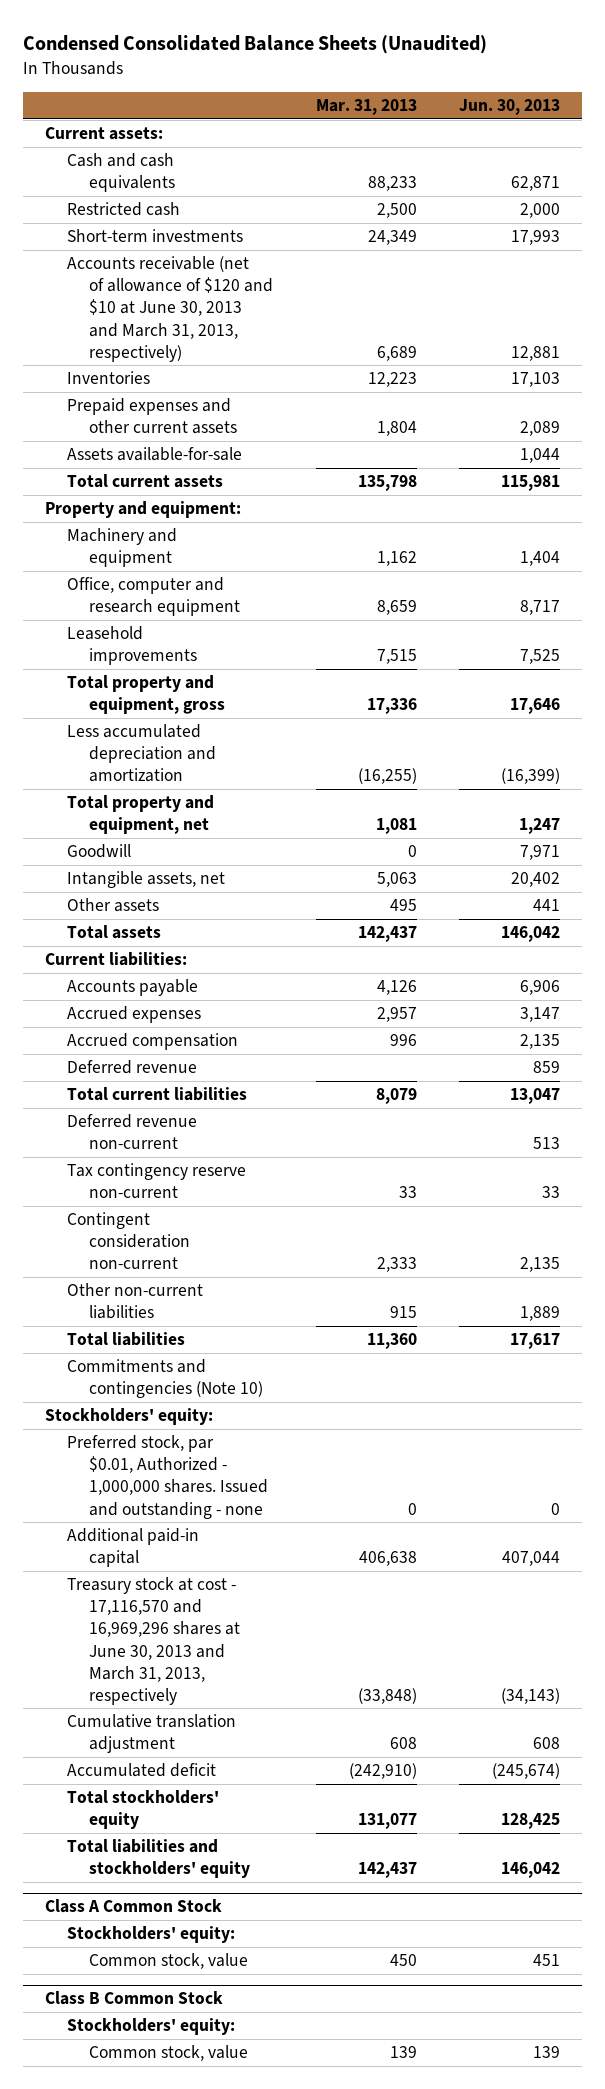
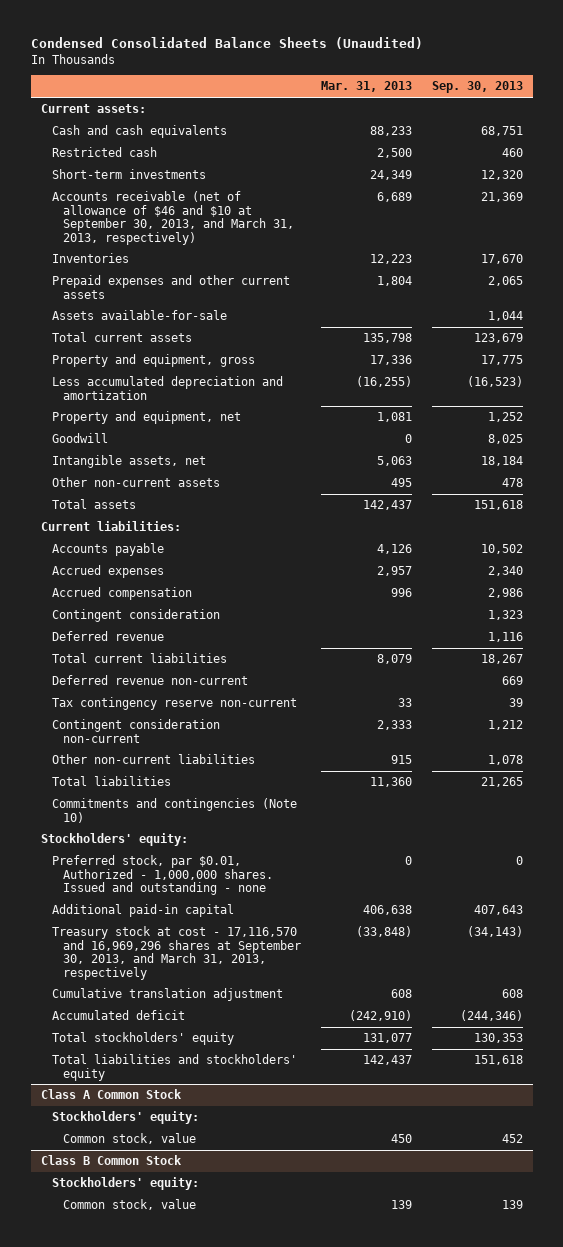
[459,98,561,115] Jun. 30, 2013 -> none
none -> [431,81,523,94] Sep. 30, 2013
[66,256,273,362] Accounts receivable (net of allowance of $120 and $10 at June 30, 2013 and March 31, 2013, respectively) -> [51,191,294,245] Accounts receivable (net of allowance of $46 and $10 at September 30, 2013, and March 31, 2013, respectively)
[44,501,241,519] Property and equipment: -> none
[66,528,177,568] Machinery and equipment -> none
[66,577,240,617] Office, computer and research equipment -> none
[66,626,197,666] Leasehold improvements -> none
[66,675,225,715] Total property and equipment, gross -> [51,354,255,368] Property and equipment, gross
[66,795,214,835] Total property and equipment, net -> [51,411,241,425] Property and equipment, net
[66,898,159,913] Other assets -> [51,477,220,488] Other non-current assets
none -> [51,609,220,623] Contingent consideration
[66,1577,240,1705] Treasury stock at cost - 17,116,570 and 16,969,296 shares at June 30, 2013 and March 31, 2013, respectively -> [51,926,301,980] Treasury stock at cost - 17,116,570 and 16,969,296 shares at September 30, 2013, and March 31, 2013, respectively

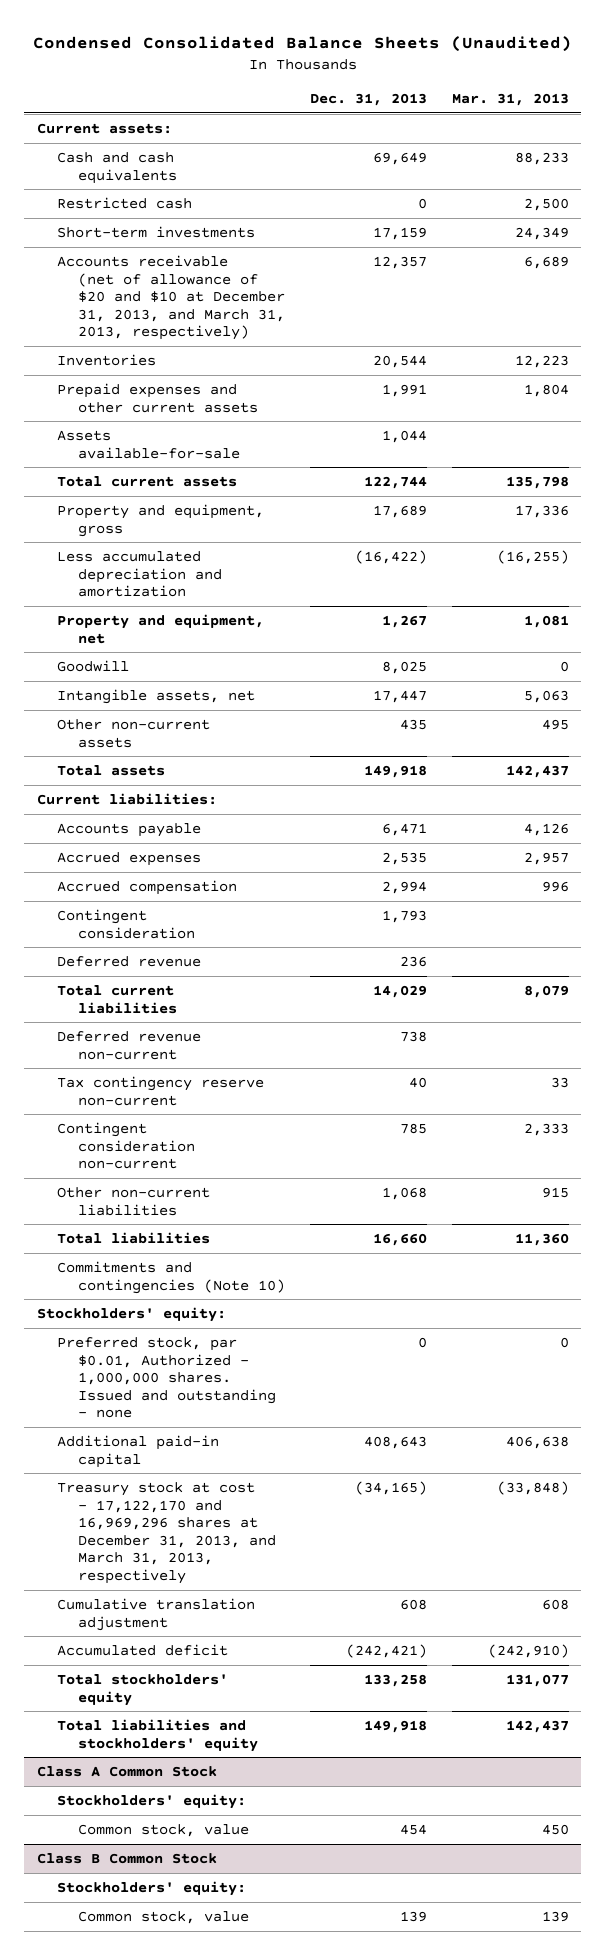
[431,81,523,94] Sep. 30, 2013 -> none
none -> [309,93,427,107] Dec. 31, 2013
[51,191,294,245] Accounts receivable (net of allowance of $46 and $10 at September 30, 2013, and March 31, 2013, respectively) -> [57,254,285,341] Accounts receivable (net of allowance of $20 and $10 at December 31, 2013, and March 31, 2013, respectively)
[51,926,301,980] Treasury stock at cost - 17,116,570 and 16,969,296 shares at September 30, 2013, and March 31, 2013, respectively -> [57,1481,276,1585] Treasury stock at cost - 17,122,170 and 16,969,296 shares at December 31, 2013, and March 31, 2013, respectively

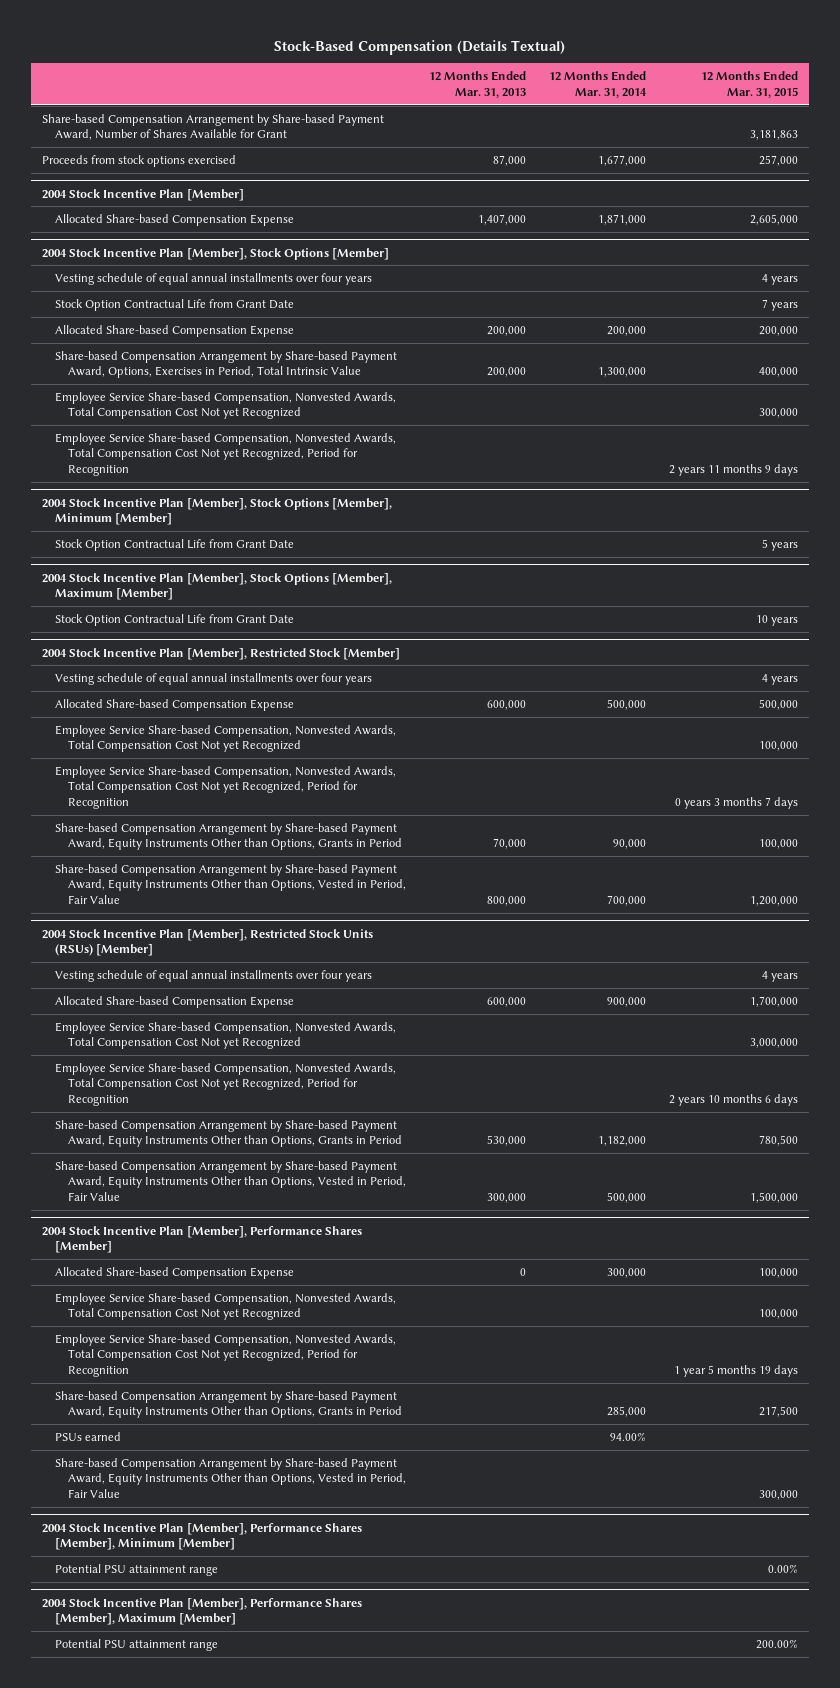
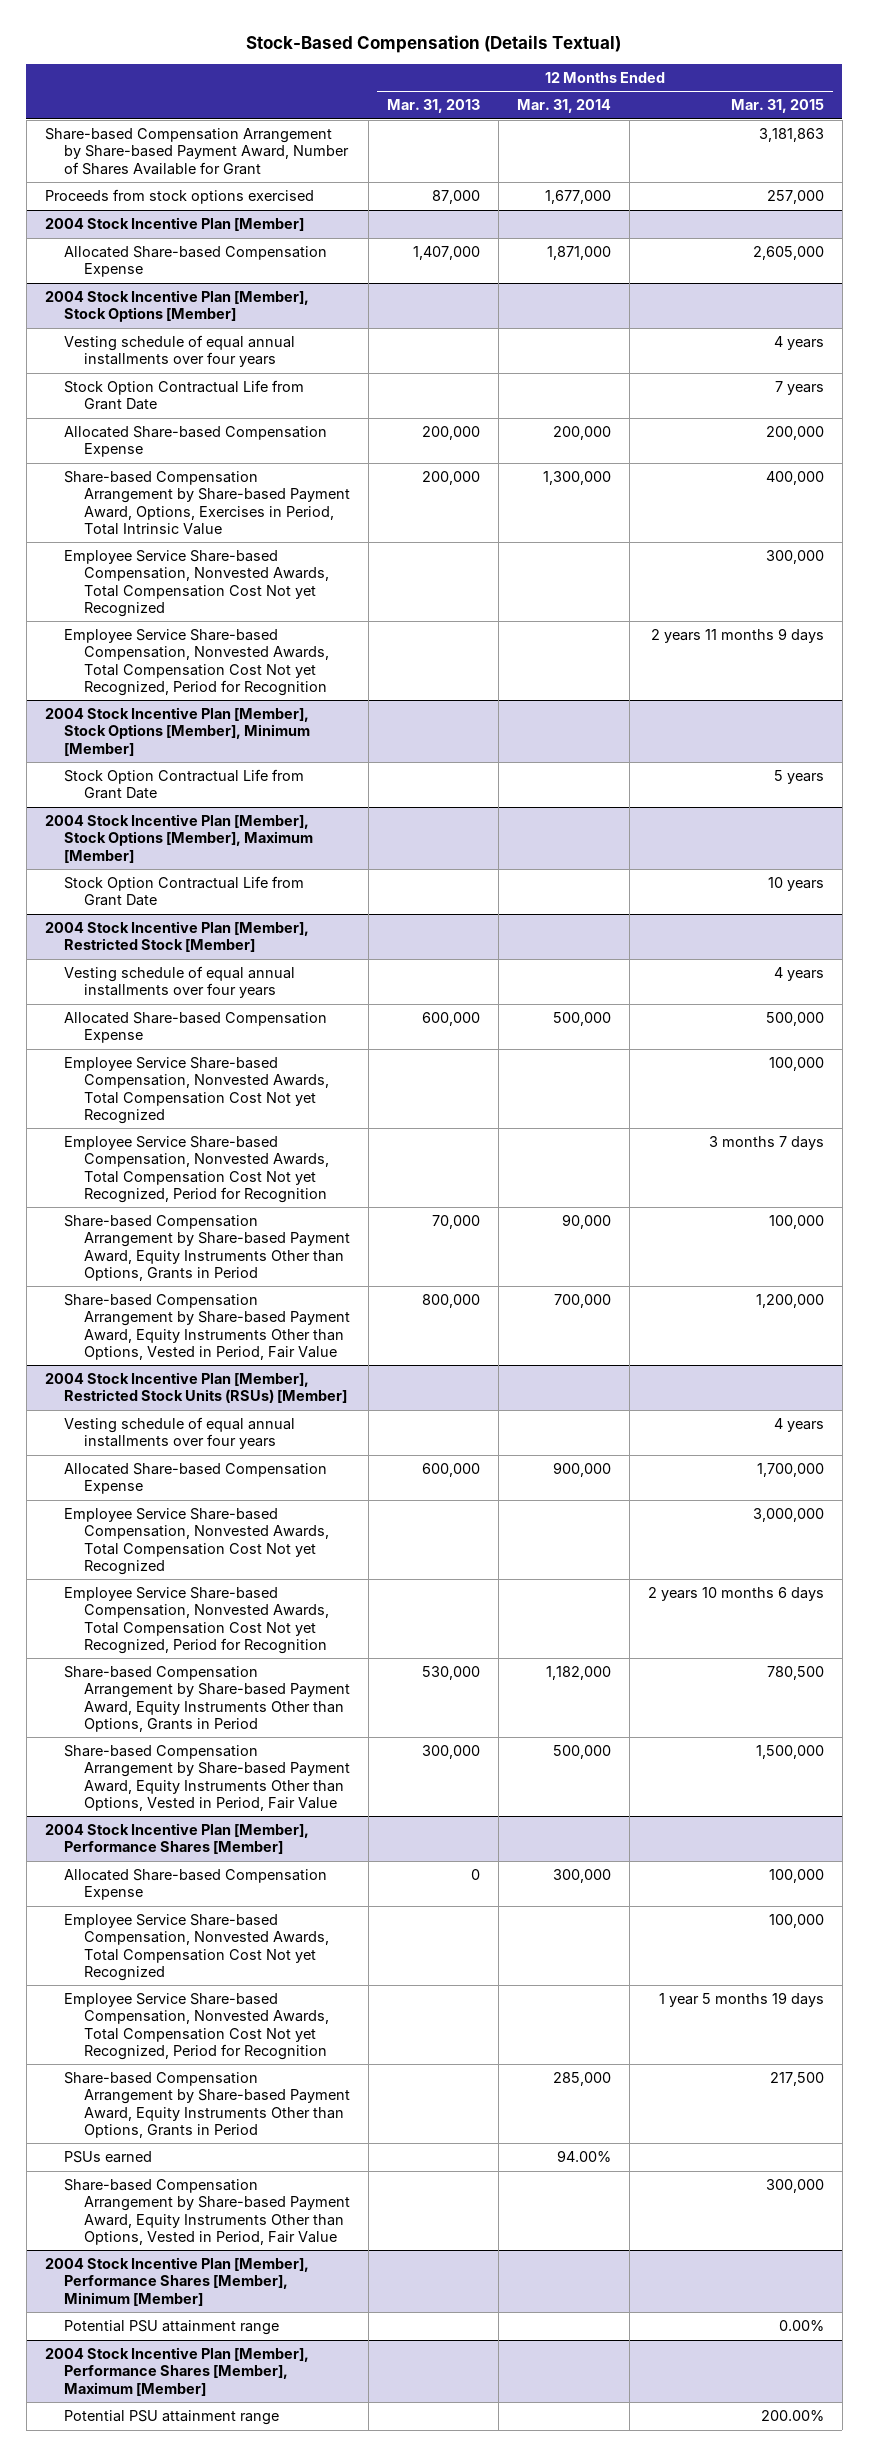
[674,797,798,810] 0 years 3 months 7 days -> [708,1136,824,1151] 3 months 7 days

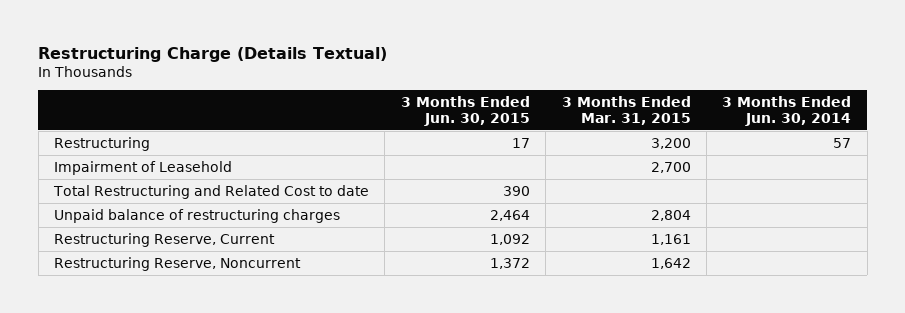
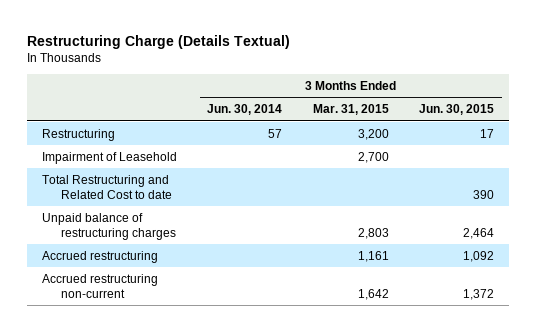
[650,209,691,221] 2,804 -> [357,227,389,239] 2,803
[53,232,275,247] Restructuring Reserve, Current -> [42,250,159,263] Accrued restructuring
[53,256,301,271] Restructuring Reserve, Noncurrent -> [42,273,159,298] Accrued restructuring non-current

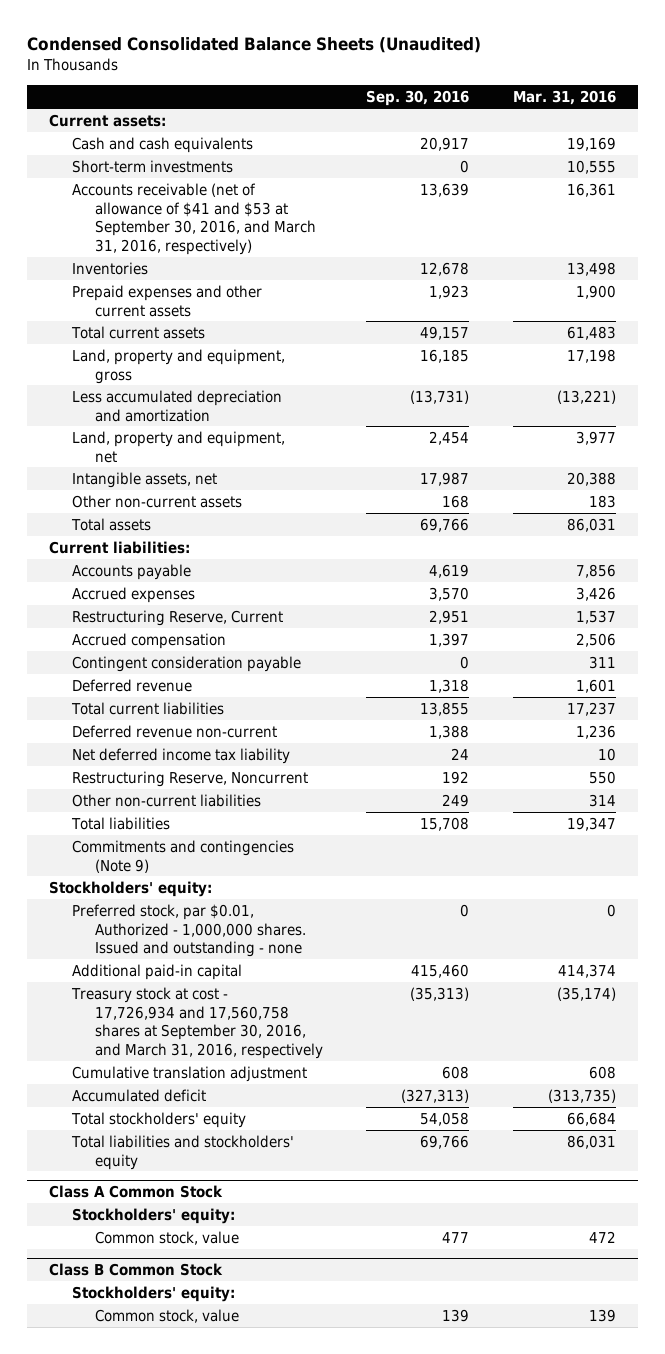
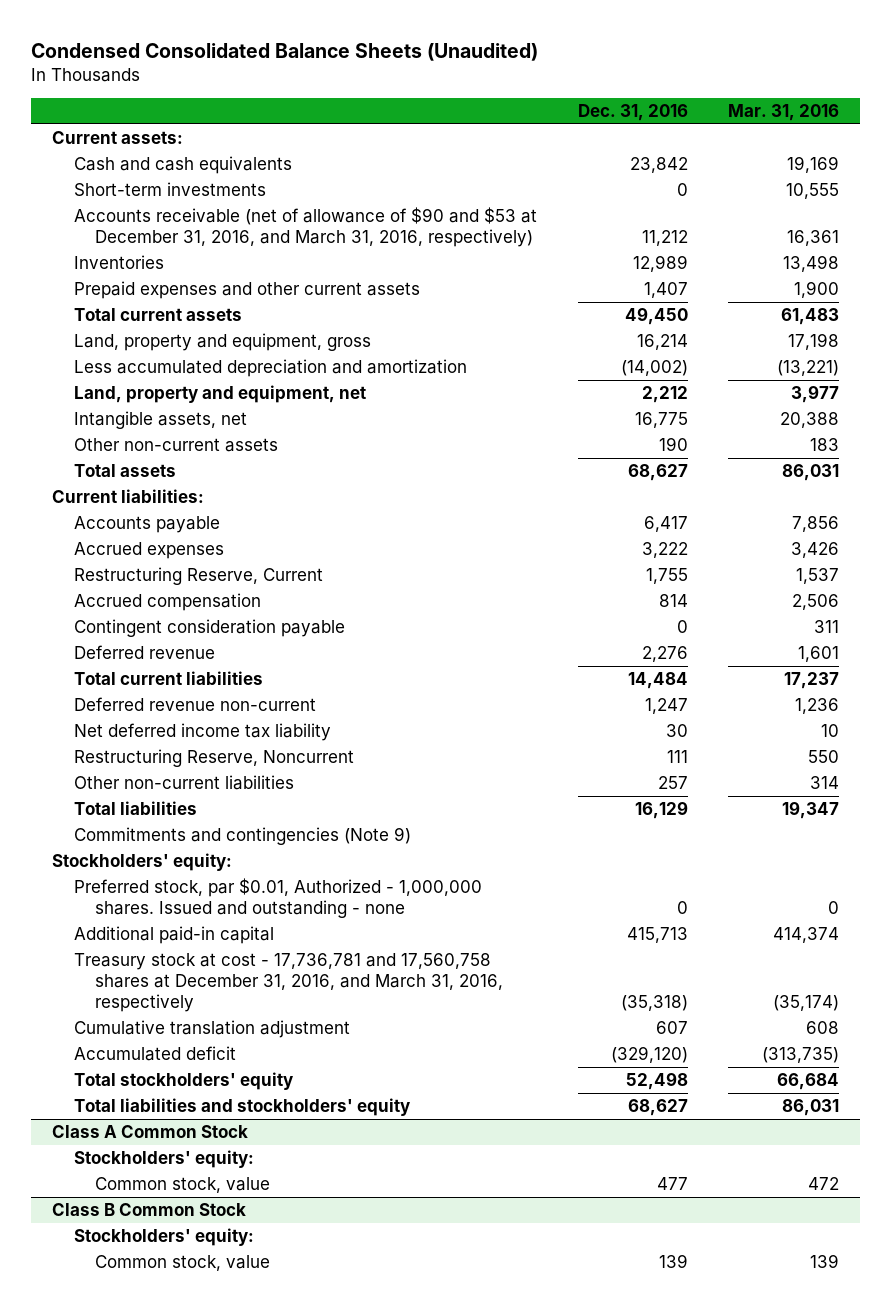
[366,90,470,107] Sep. 30, 2016 -> none
none -> [577,104,688,122] Dec. 31, 2016
[71,182,316,256] Accounts receivable (net of allowance of $41 and $53 at September 30, 2016, and March 31, 2016, respectively) -> [73,207,537,248] Accounts receivable (net of allowance of $90 and $53 at December 31, 2016, and March 31, 2016, respectively)
[70,986,323,1060] Treasury stock at cost - 17,726,934 and 17,560,758 shares at September 30, 2016, and March 31, 2016, respectively -> [73,953,504,1013] Treasury stock at cost - 17,736,781 and 17,560,758 shares at December 31, 2016, and March 31, 2016, respectively

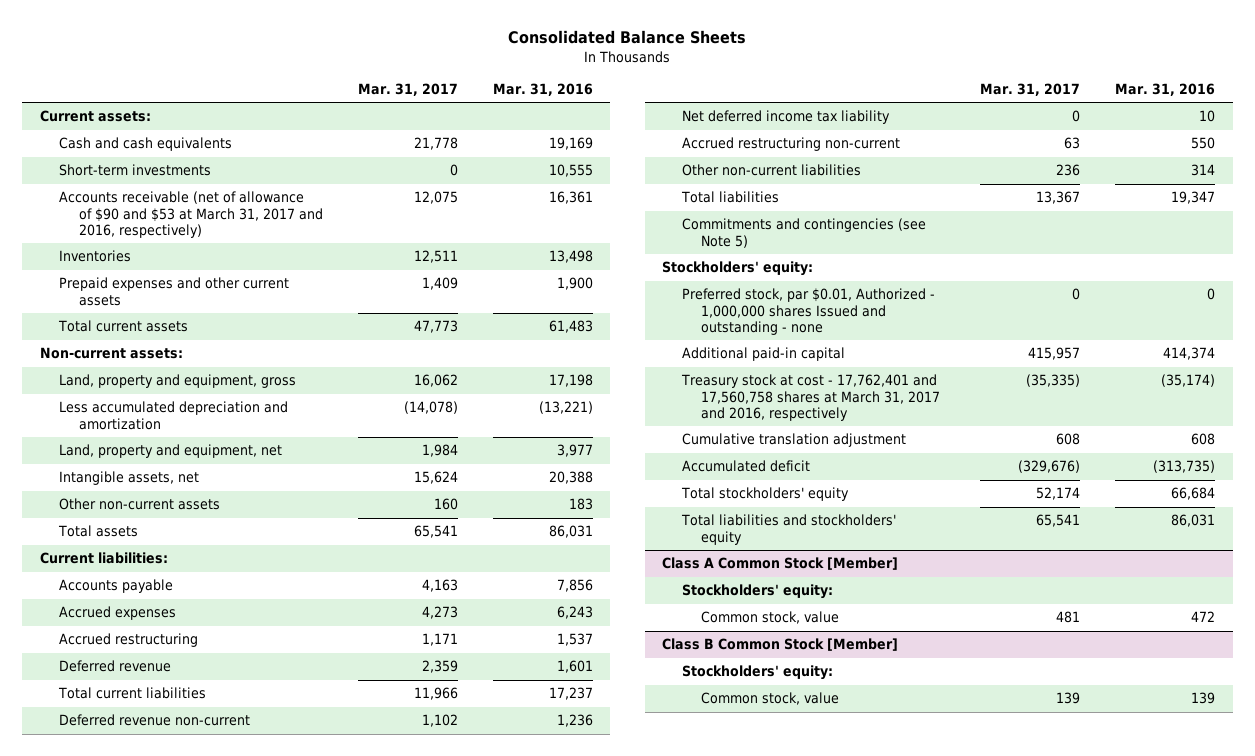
[31,42,539,61] Condensed Consolidated Balance Sheets (Unaudited) -> [508,30,747,45] Consolidated Balance Sheets
[577,104,688,122] Dec. 31, 2016 -> none
none -> [357,82,458,96] Mar. 31, 2017
[73,207,537,248] Accounts receivable (net of allowance of $90 and $53 at December 31, 2016, and March 31, 2016, respectively) -> [59,191,323,238] Accounts receivable (net of allowance of $90 and $53 at March 31, 2017 and 2016, respectively)
none -> [39,347,183,360] Non-current assets:
[73,593,261,612] Accrued compensation -> none
[73,619,345,638] Contingent consideration payable -> none
[791,542,840,559] 3,426 -> [556,606,593,620] 6,243
[73,567,323,586] Restructuring Reserve, Current -> [59,633,199,648] Accrued restructuring
[73,749,354,768] Restructuring Reserve, Noncurrent -> [681,137,900,152] Accrued restructuring non-current
[73,827,411,846] Commitments and contingencies (Note 9) -> [681,218,926,248] Commitments and contingencies (see Note 5)
[73,878,482,919] Preferred stock, par $0.01, Authorized - 1,000,000 shares. Issued and outstanding - none -> [681,288,935,335] Preferred stock, par $0.01, Authorized - 1,000,000 shares Issued and outstanding - none
[73,953,504,1013] Treasury stock at cost - 17,736,781 and 17,560,758 shares at December 31, 2016, and March 31, 2016, respectively -> [680,374,941,421] Treasury stock at cost - 17,762,401 and 17,560,758 shares at March 31, 2017 and 2016, respectively
[51,1125,248,1139] Class A Common Stock -> [662,557,899,571] Class A Common Stock [Member]
[51,1203,246,1217] Class B Common Stock -> [662,638,899,652] Class B Common Stock [Member]

